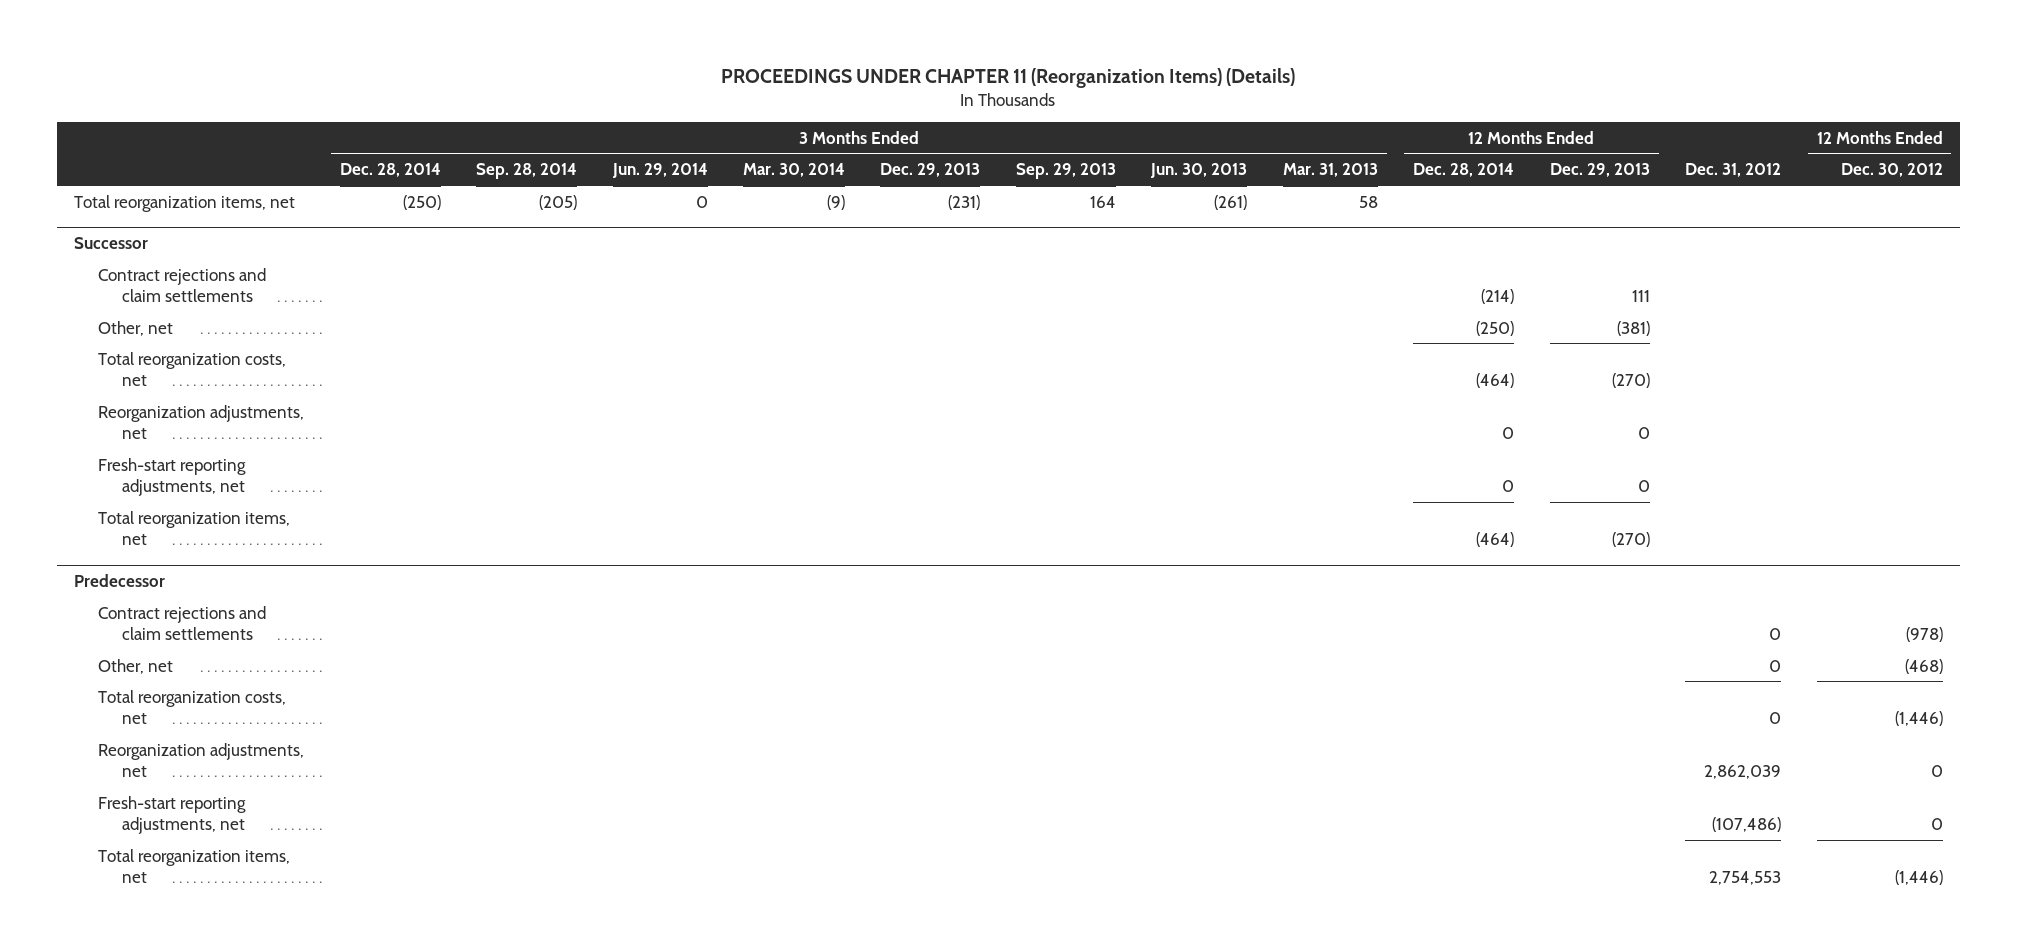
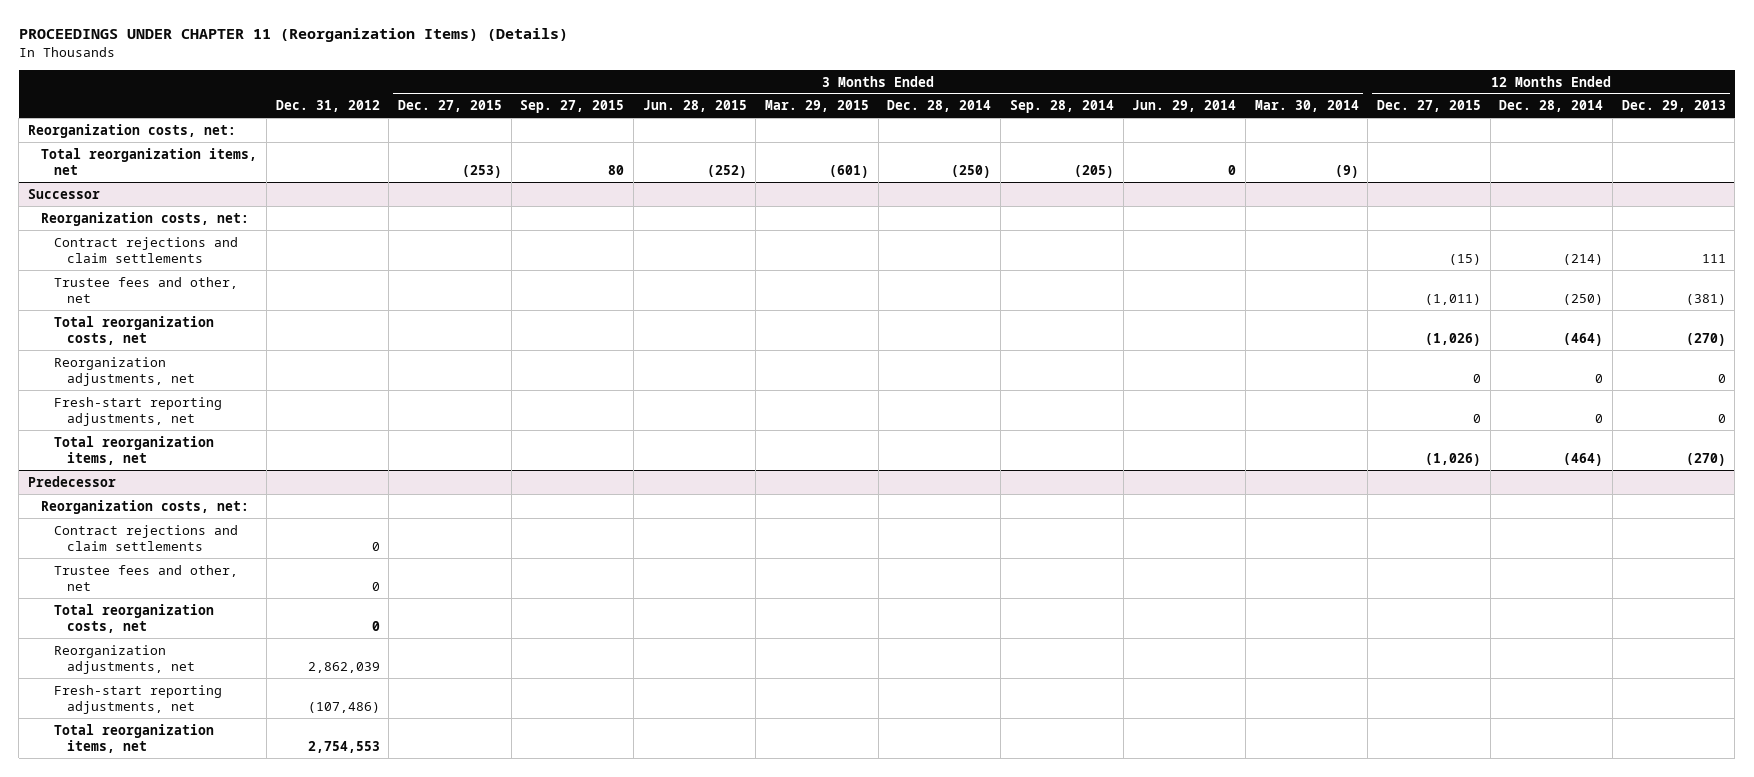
[880,163,981,178] Dec. 29, 2013 -> none
[1015,163,1116,180] Sep. 29, 2013 -> none
[1150,163,1248,179] Jun. 30, 2013 -> none
[1282,163,1378,178] Mar. 31, 2013 -> none
[1840,163,1943,178] Dec. 30, 2012 -> none
none -> [397,100,502,113] Dec. 27, 2015
none -> [520,100,625,114] Sep. 27, 2015
none -> [642,100,747,113] Jun. 28, 2015
none -> [765,100,870,113] Mar. 29, 2015
none -> [1376,100,1481,113] Dec. 27, 2015
none -> [28,123,237,138] Reorganization costs, net:
none -> [41,211,250,226] Reorganization costs, net:
[98,320,174,336] Other, net -> [54,276,239,303] Trustee fees and other, net
none -> [41,499,250,514] Reorganization costs, net:
[98,658,174,674] Other, net -> [54,564,239,591] Trustee fees and other, net

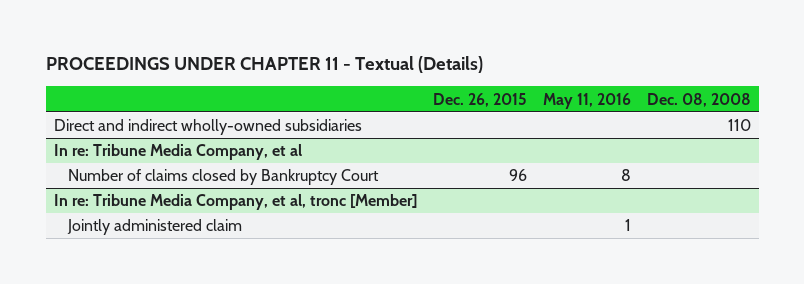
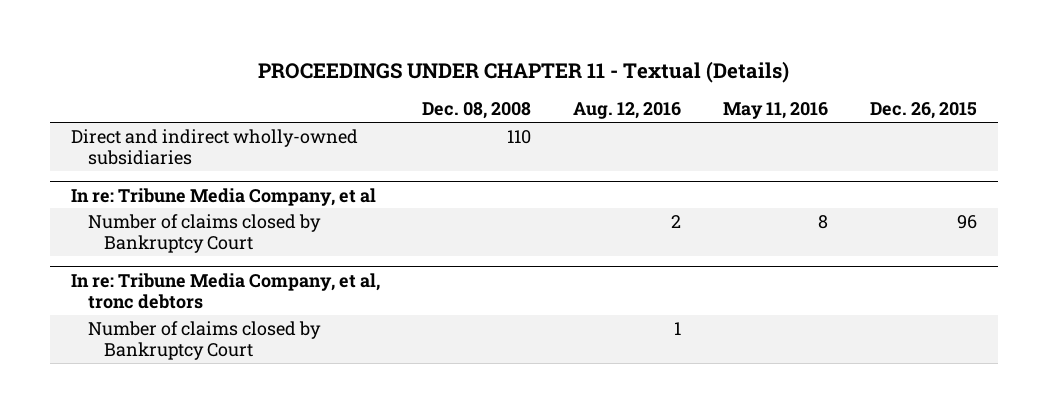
none -> [572,102,681,120] Aug. 12, 2016
[67,219,243,236] Jointly administered claim -> none
[53,194,417,211] In re: Tribune Media Company, et al, tronc [Member] -> [70,272,380,310] In re: Tribune Media Company, et al, tronc debtors
none -> [87,320,321,361] Number of claims closed by Bankruptcy Court

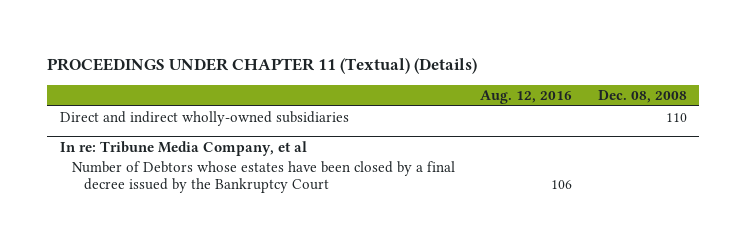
[257,60,789,83] PROCEEDINGS UNDER CHAPTER 11 - Textual (Details) -> [47,58,478,75] PROCEEDINGS UNDER CHAPTER 11 (Textual) (Details)
[722,102,828,120] May 11, 2016 -> none
[869,102,977,120] Dec. 26, 2015 -> none
[70,272,380,310] In re: Tribune Media Company, et al, tronc debtors -> none
[87,320,321,361] Number of claims closed by Bankruptcy Court -> none
[87,213,321,254] Number of claims closed by Bankruptcy Court -> [71,161,455,194] Number of Debtors whose estates have been closed by a final decree issued by the Bankruptcy Court
[670,214,681,228] 2 -> [551,180,573,190] 106

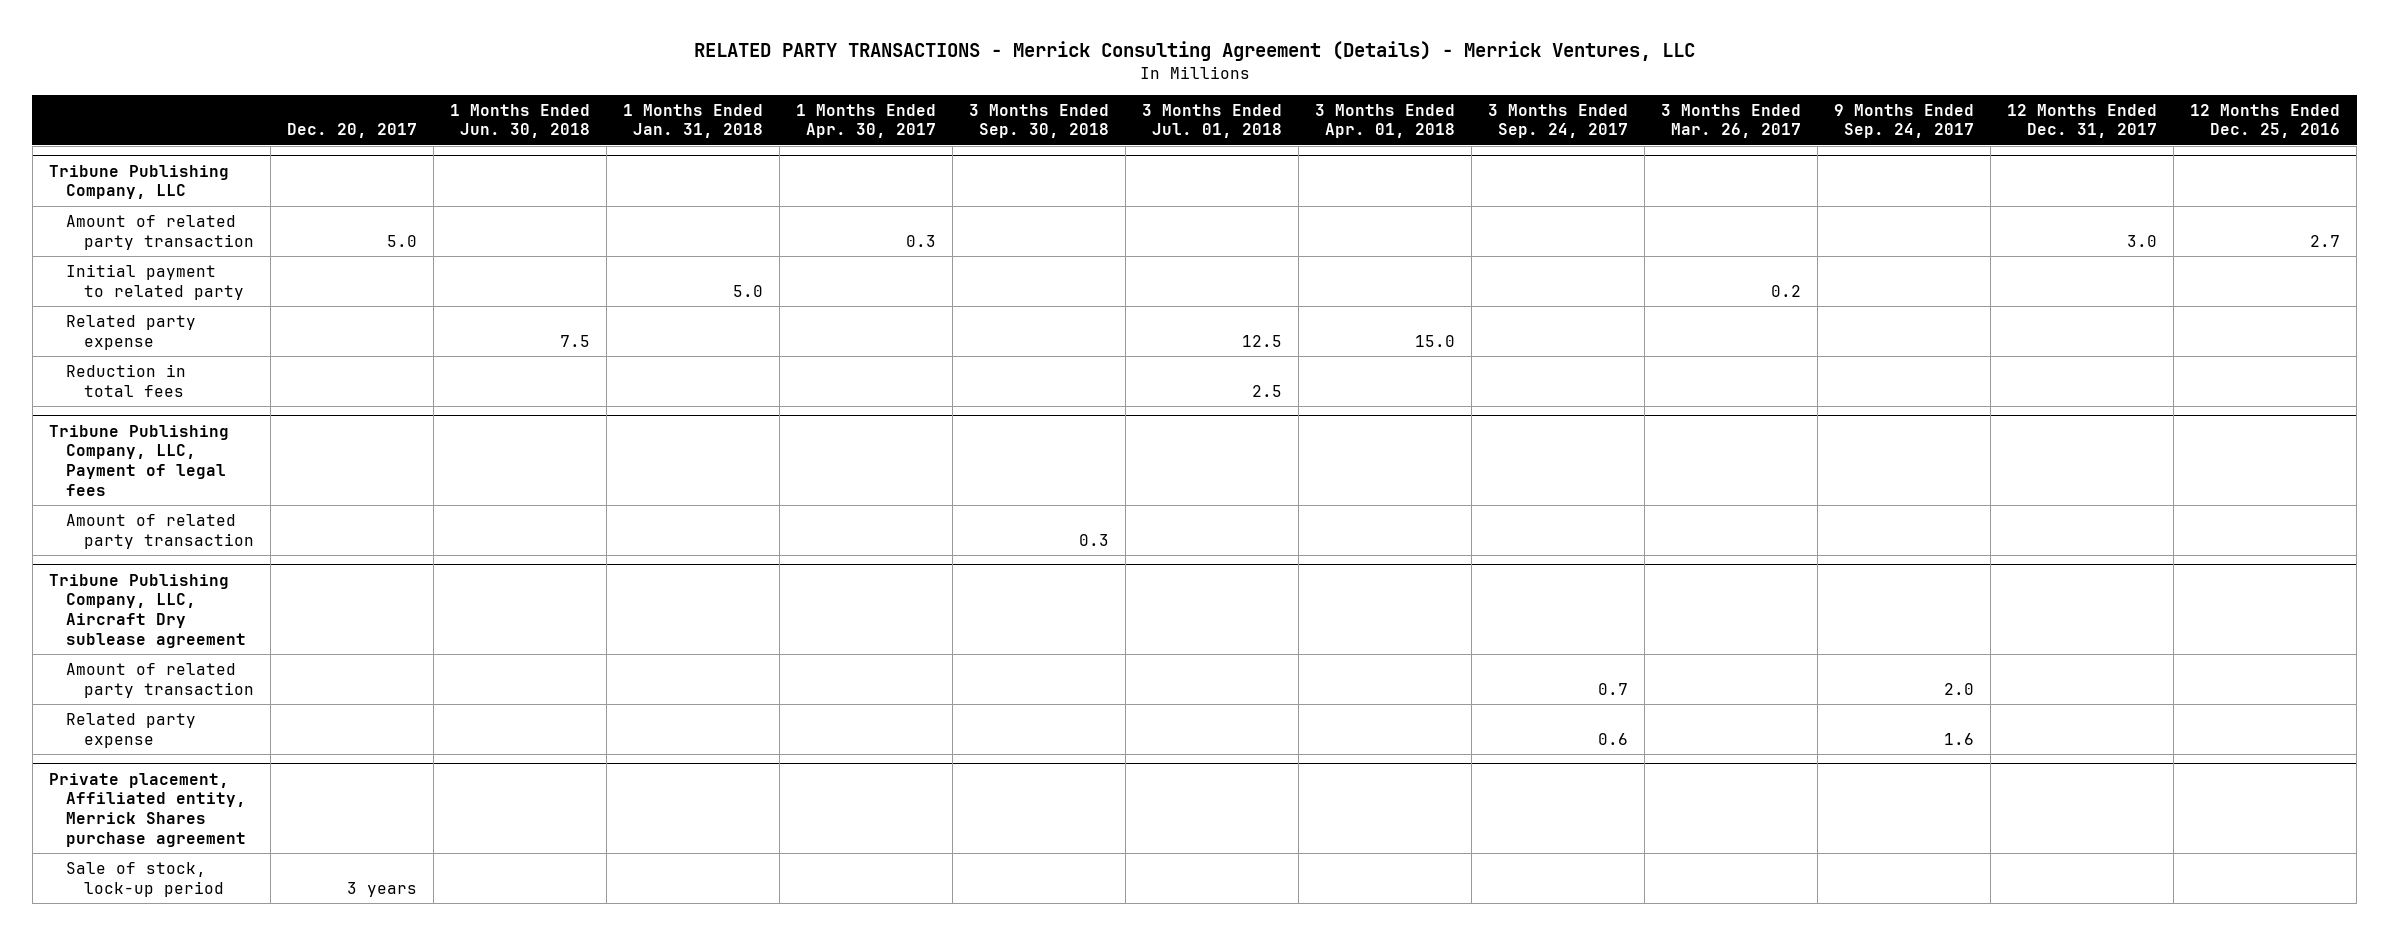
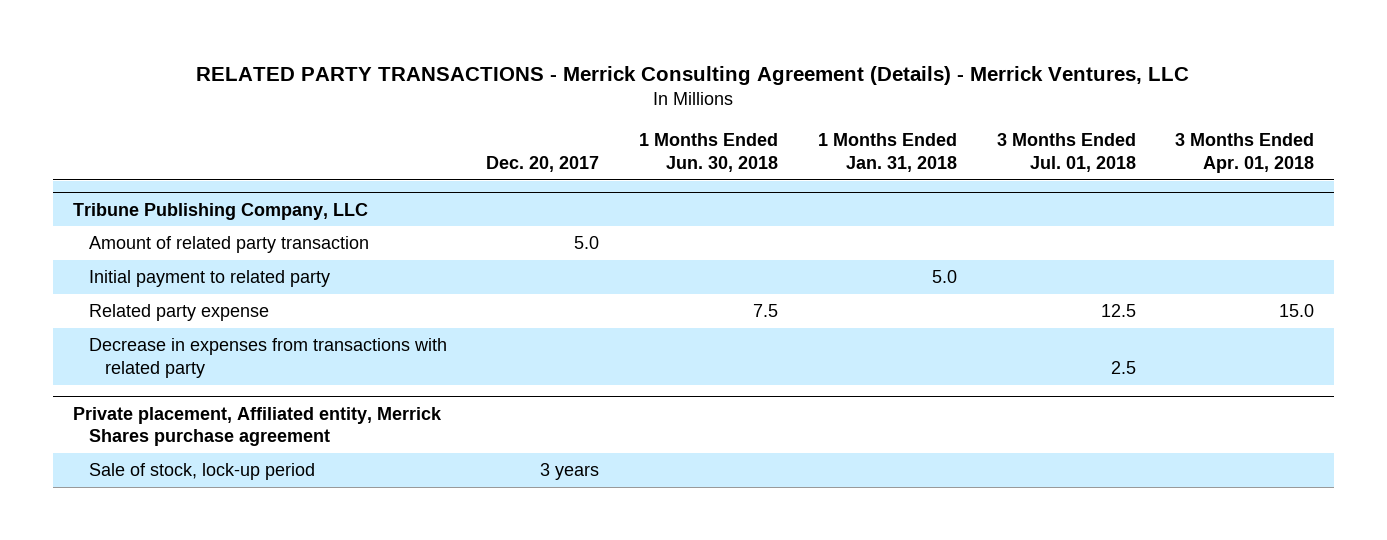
[796,103,937,139] 1 Months Ended Apr. 30, 2017 -> none
[969,103,1110,139] 3 Months Ended Sep. 30, 2018 -> none
[1488,103,1629,139] 3 Months Ended Sep. 24, 2017 -> none
[1661,103,1802,139] 3 Months Ended Mar. 26, 2017 -> none
[1834,103,1975,139] 9 Months Ended Sep. 24, 2017 -> none
[2007,103,2158,139] 12 Months Ended Dec. 31, 2017 -> none
[2190,103,2341,139] 12 Months Ended Dec. 25, 2016 -> none
[48,424,229,496] Tribune Publishing Company, LLC, Payment of legal fees -> none
[66,514,254,549] Amount of related party transaction -> none
[48,573,247,648] Tribune Publishing Company, LLC, Aircraft Dry sublease agreement -> none
[66,663,254,698] Amount of related party transaction -> none
[66,713,197,748] Related party expense -> none
[66,364,187,397] Reduction in total fees -> [88,338,447,378] Decrease in expenses from transactions with related party

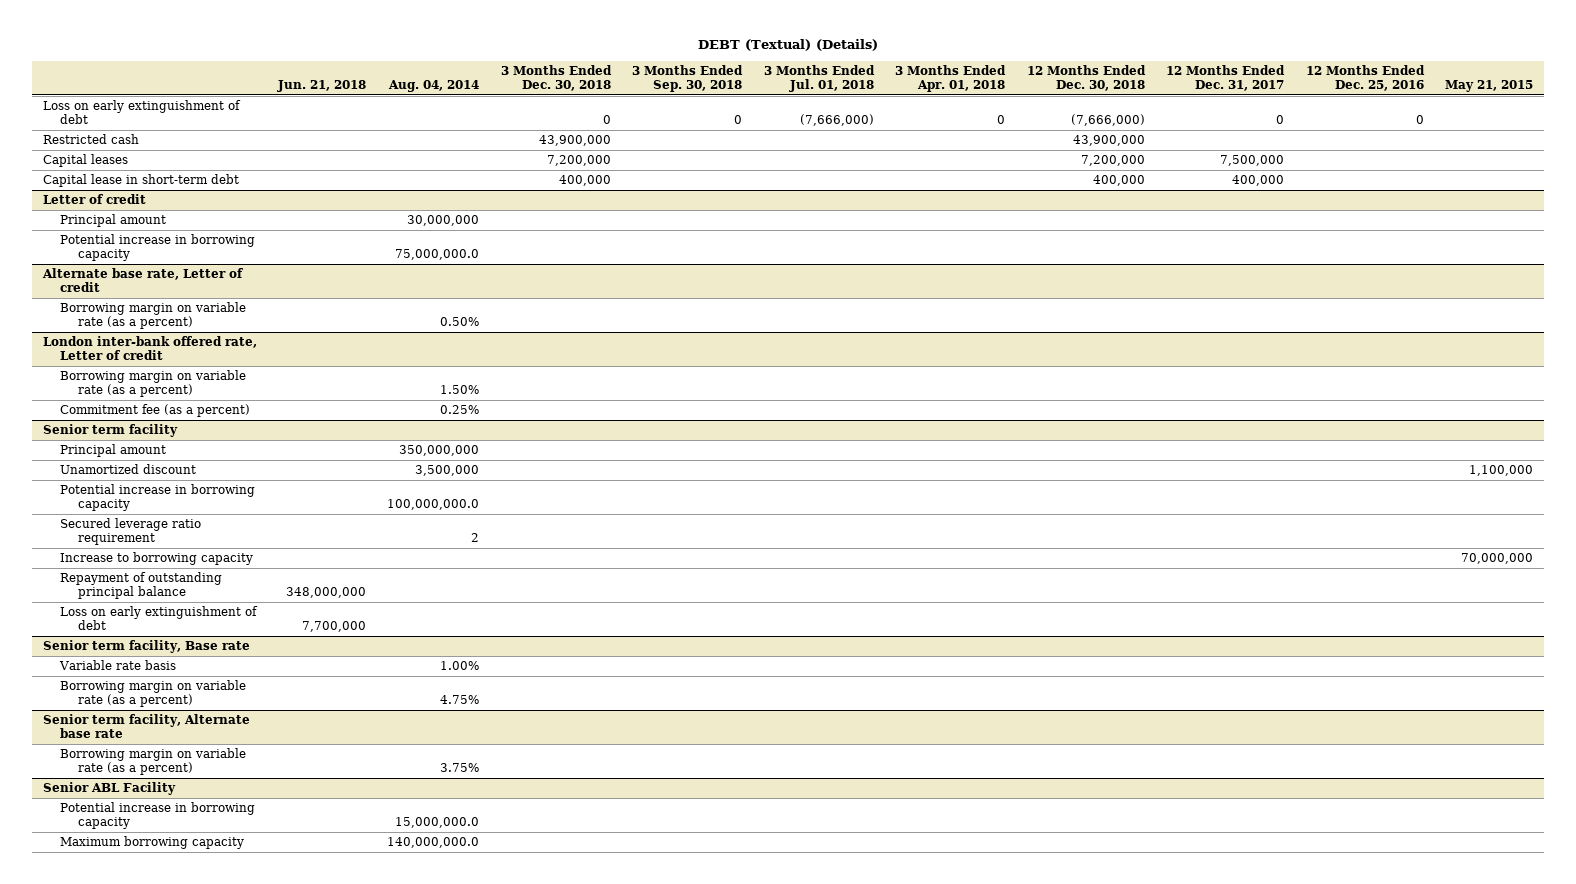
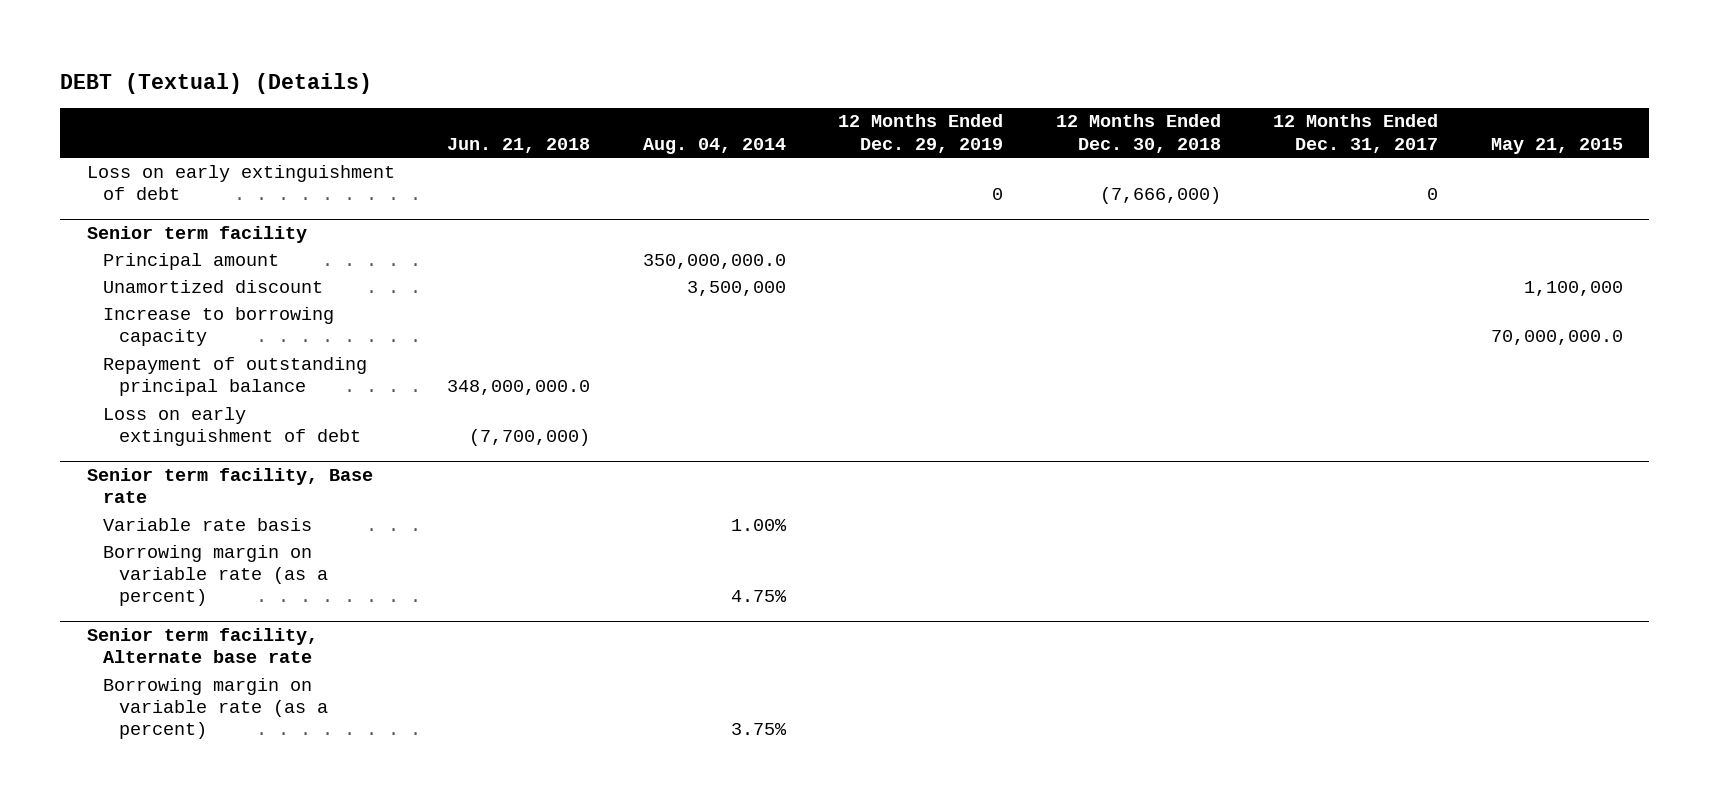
[500,64,612,91] 3 Months Ended Dec. 30, 2018 -> none
[632,64,744,92] 3 Months Ended Sep. 30, 2018 -> none
[763,64,875,92] 3 Months Ended Jul. 01, 2018 -> none
[895,64,1007,92] 3 Months Ended Apr. 01, 2018 -> none
[1305,64,1425,91] 12 Months Ended Dec. 25, 2016 -> none
none -> [838,114,1004,153] 12 Months Ended Dec. 29, 2019
[42,134,139,145] Restricted cash -> none
[42,154,128,168] Capital leases -> none
[42,174,239,188] Capital lease in short-term debt -> none
[42,194,146,205] Letter of credit -> none
[60,214,167,228] Principal amount -> none
[60,234,256,261] Potential increase in borrowing capacity -> none
[41,268,243,292] Alternate base rate, Letter of credit -> none
[60,302,247,329] Borrowing margin on variable rate (as a percent) -> none
[42,336,257,360] London inter-bank offered rate, Letter of credit -> none
[60,370,247,397] Borrowing margin on variable rate (as a percent) -> none
[60,404,251,418] Commitment fee (as a percent) -> none
[399,445,480,457] 350,000,000 -> [642,253,786,269] 350,000,000.0
[60,484,256,511] Potential increase in borrowing capacity -> none
[60,518,202,545] Secured leverage ratio requirement -> none
[1460,553,1533,565] 70,000,000 -> [1490,330,1623,346] 70,000,000.0
[286,586,367,598] 348,000,000 -> [447,380,591,396] 348,000,000.0
[302,620,367,632] 7,700,000 -> [469,429,591,447] (7,700,000)
[42,782,176,796] Senior ABL Facility -> none
[60,802,256,829] Potential increase in borrowing capacity -> none
[60,836,245,850] Maximum borrowing capacity -> none

